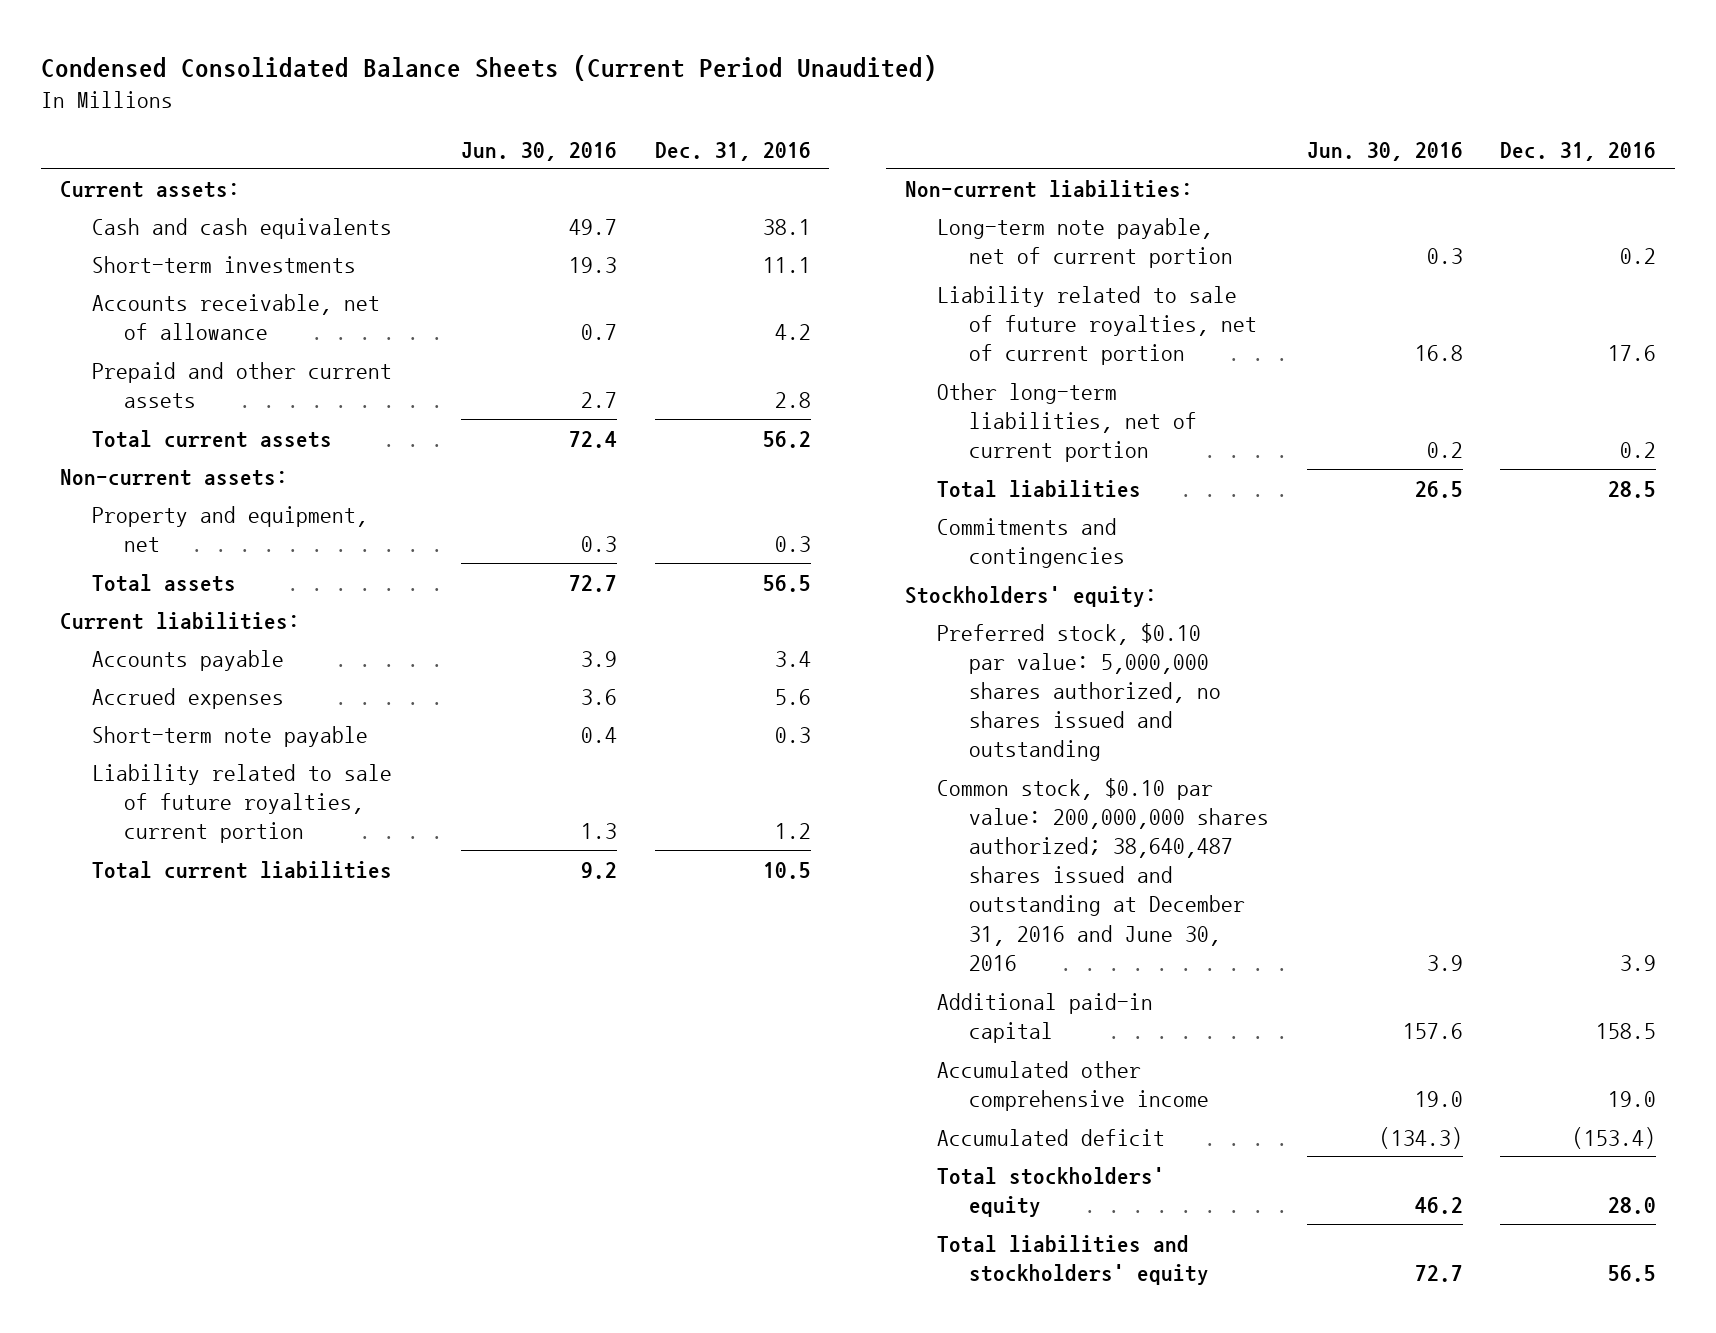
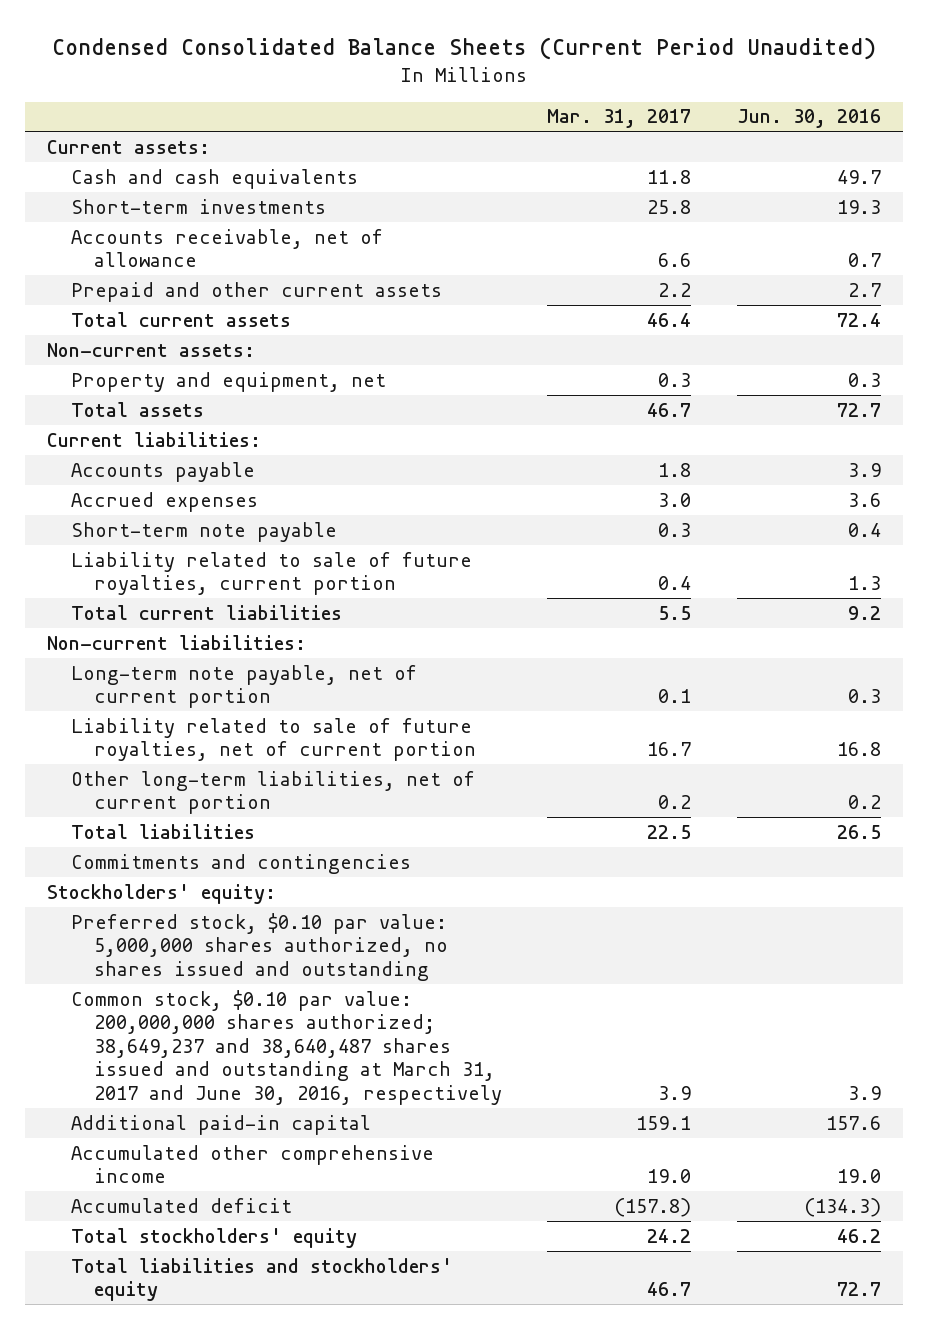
[654,141,811,161] Dec. 31, 2016 -> none
none -> [547,109,692,129] Mar. 31, 2017
[937,777,1270,971] Common stock, $0.10 par value: 200,000,000 shares authorized; 38,640,487 shares issued and outstanding at December 31, 2016 and June 30, 2016 -> [70,989,502,1105] Common stock, $0.10 par value: 200,000,000 shares authorized; 38,649,237 and 38,640,487 shares issued and outstanding at March 31, 2017 and June 30, 2016, respectively

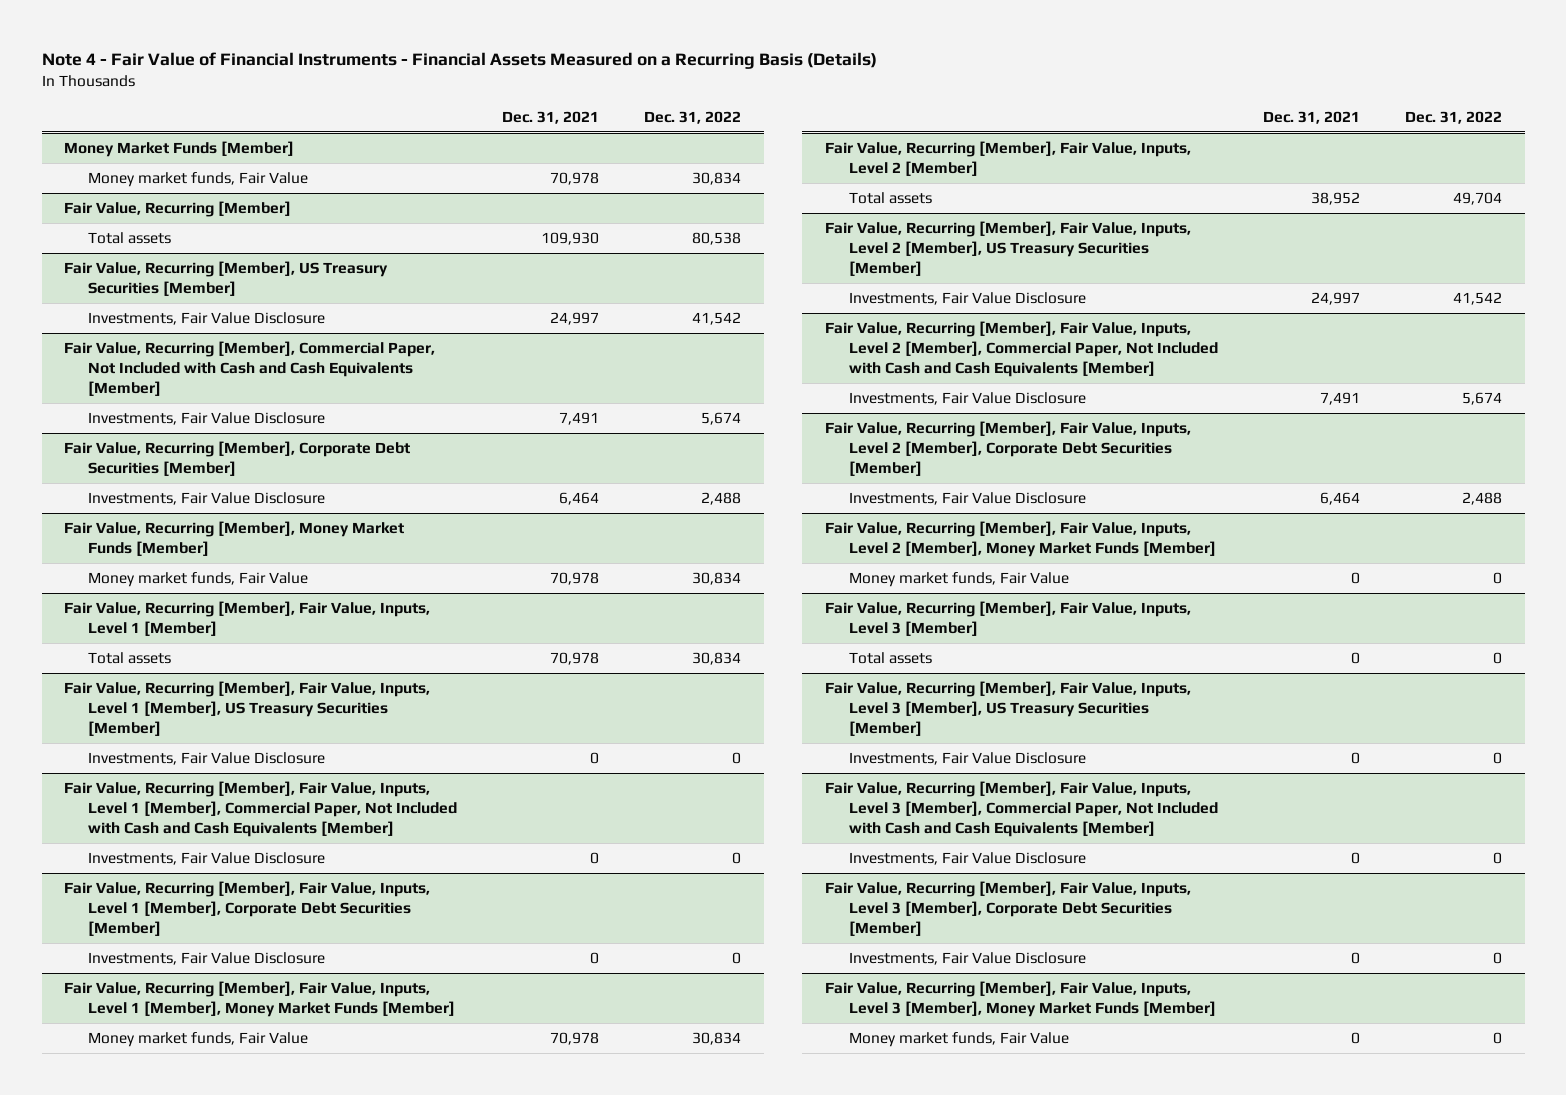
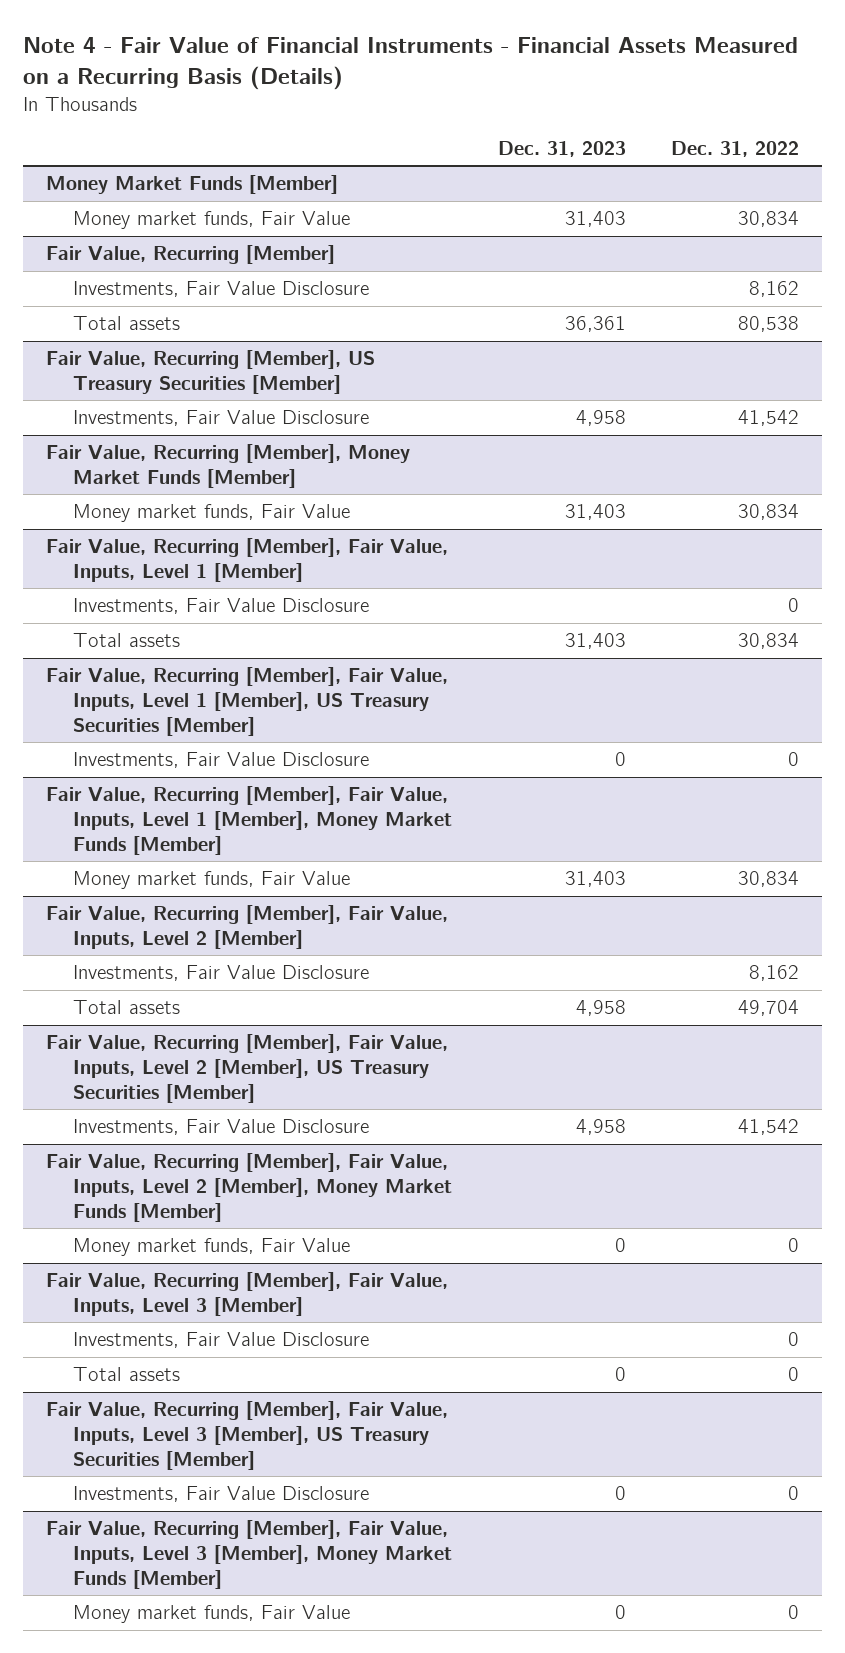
[502,110,600,124] Dec. 31, 2021 -> none
none -> [497,140,626,157] Dec. 31, 2023
none -> [72,281,369,298] Investments, Fair Value Disclosure
[64,341,436,396] Fair Value, Recurring [Member], Commercial Paper, Not Included with Cash and Cash Equivalents [Member] -> none
[88,412,326,426] Investments, Fair Value Disclosure -> none
[64,441,411,476] Fair Value, Recurring [Member], Corporate Debt Securities [Member] -> none
[88,492,326,506] Investments, Fair Value Disclosure -> none
none -> [72,598,369,615] Investments, Fair Value Disclosure
[64,781,458,837] Fair Value, Recurring [Member], Fair Value, Inputs, Level 1 [Member], Commercial Paper, Not Included with Cash and Cash Equivalents [Member] -> none
[88,852,326,866] Investments, Fair Value Disclosure -> none
[64,881,431,936] Fair Value, Recurring [Member], Fair Value, Inputs, Level 1 [Member], Corporate Debt Securities [Member] -> none
[88,952,326,966] Investments, Fair Value Disclosure -> none
none -> [72,965,369,982] Investments, Fair Value Disclosure
[824,321,1219,377] Fair Value, Recurring [Member], Fair Value, Inputs, Level 2 [Member], Commercial Paper, Not Included with Cash and Cash Equivalents [Member] -> none
[849,392,1087,406] Investments, Fair Value Disclosure -> none
[824,421,1191,476] Fair Value, Recurring [Member], Fair Value, Inputs, Level 2 [Member], Corporate Debt Securities [Member] -> none
[849,492,1087,506] Investments, Fair Value Disclosure -> none
none -> [72,1332,369,1349] Investments, Fair Value Disclosure
[824,781,1219,837] Fair Value, Recurring [Member], Fair Value, Inputs, Level 3 [Member], Commercial Paper, Not Included with Cash and Cash Equivalents [Member] -> none
[849,852,1087,866] Investments, Fair Value Disclosure -> none
[824,881,1191,936] Fair Value, Recurring [Member], Fair Value, Inputs, Level 3 [Member], Corporate Debt Securities [Member] -> none
[849,952,1087,966] Investments, Fair Value Disclosure -> none

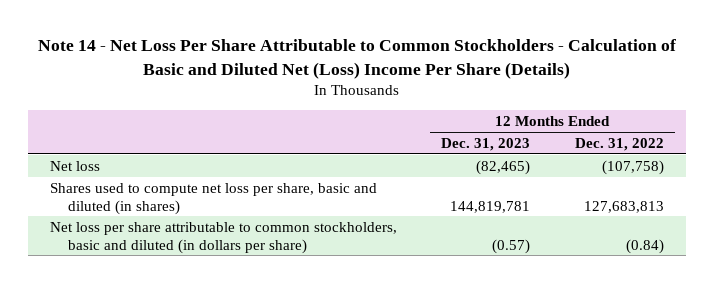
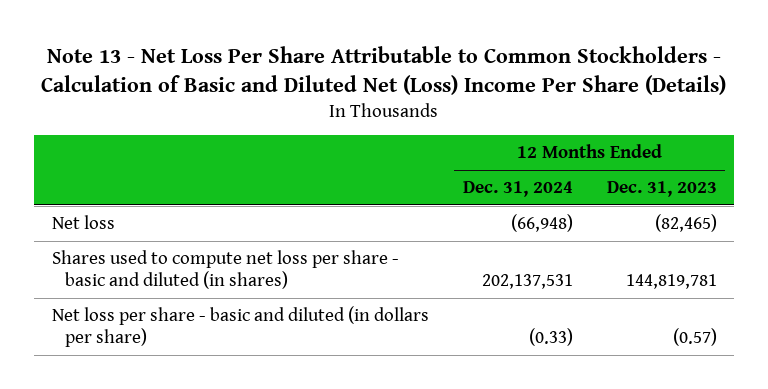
[37,39,676,79] Note 14 - Net Loss Per Share Attributable to Common Stockholders - Calculation of Basic and Diluted Net (Loss) Income Per Share (Details) -> [41,46,727,95] Note 13 - Net Loss Per Share Attributable to Common Stockholders - Calculation of Basic and Diluted Net (Loss) Income Per Share (Details)
[574,137,664,151] Dec. 31, 2022 -> none
none -> [462,181,573,198] Dec. 31, 2024
[49,182,377,215] Shares used to compute net loss per share, basic and diluted (in shares) -> [51,250,399,290] Shares used to compute net loss per share - basic and diluted (in shares)
[49,221,397,254] Net loss per share attributable to common stockholders, basic and diluted (in dollars per share) -> [51,306,429,348] Net loss per share - basic and diluted (in dollars per share)

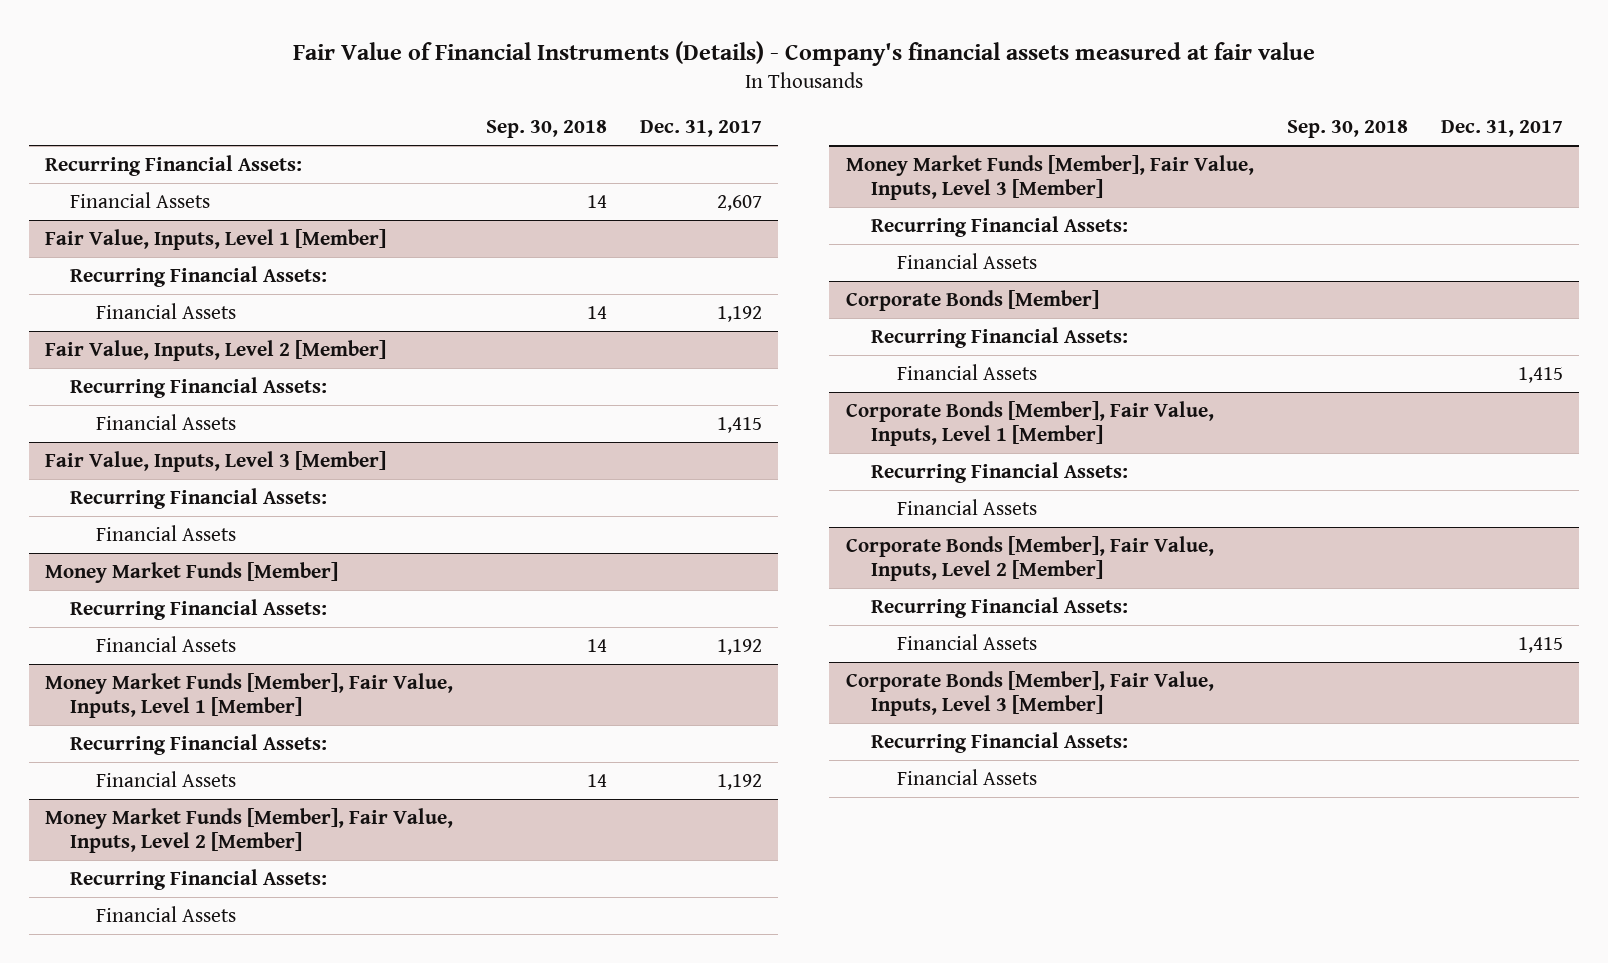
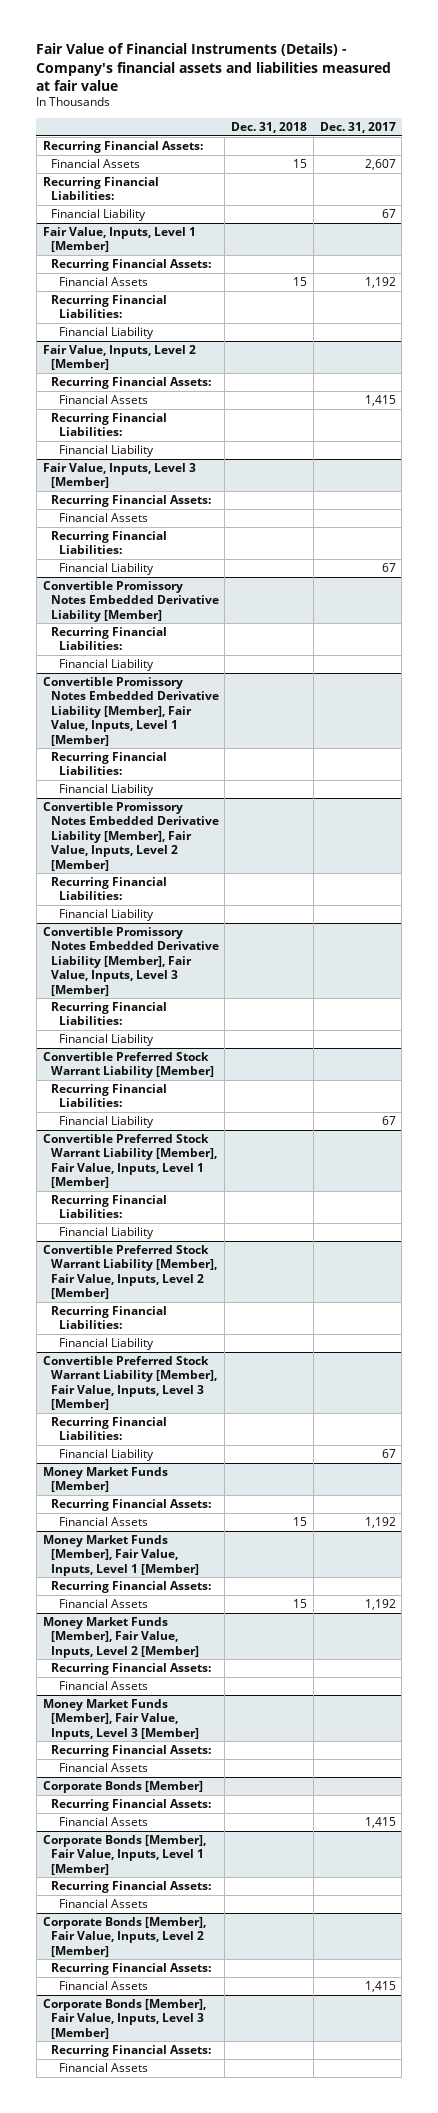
[292,41,1315,67] Fair Value of Financial Instruments (Details) - Company's financial assets measured at fair value -> [36,43,392,91] Fair Value of Financial Instruments (Details) - Company's financial assets and liabilities measured at fair value
[485,120,607,139] Sep. 30, 2018 -> none
none -> [231,121,308,133] Dec. 31, 2018
none -> [42,176,159,201] Recurring Financial Liabilities:
none -> [50,208,146,221] Financial Liability
none -> [50,294,167,319] Recurring Financial Liabilities:
none -> [58,326,154,339] Financial Liability
none -> [50,412,167,437] Recurring Financial Liabilities:
none -> [58,444,154,457] Financial Liability
none -> [50,530,167,555] Recurring Financial Liabilities:
none -> [58,562,154,575] Financial Liability
none -> [42,580,219,622] Convertible Promissory Notes Embedded Derivative Liability [Member]
none -> [50,626,167,651] Recurring Financial Liabilities:
none -> [58,658,154,671] Financial Liability
none -> [42,676,219,746] Convertible Promissory Notes Embedded Derivative Liability [Member], Fair Value, Inputs, Level 1 [Member]
none -> [50,751,167,776] Recurring Financial Liabilities:
none -> [58,783,154,796] Financial Liability
none -> [42,801,219,871] Convertible Promissory Notes Embedded Derivative Liability [Member], Fair Value, Inputs, Level 2 [Member]
none -> [50,876,167,901] Recurring Financial Liabilities:
none -> [58,908,154,921] Financial Liability
none -> [42,926,219,996] Convertible Promissory Notes Embedded Derivative Liability [Member], Fair Value, Inputs, Level 3 [Member]
none -> [50,1001,167,1026] Recurring Financial Liabilities:
none -> [58,1033,154,1046] Financial Liability
none -> [42,1051,214,1079] Convertible Preferred Stock Warrant Liability [Member]
none -> [50,1083,167,1108] Recurring Financial Liabilities:
none -> [58,1115,154,1128] Financial Liability
none -> [42,1133,217,1189] Convertible Preferred Stock Warrant Liability [Member], Fair Value, Inputs, Level 1 [Member]
none -> [50,1194,167,1219] Recurring Financial Liabilities:
none -> [58,1226,154,1239] Financial Liability
none -> [42,1244,217,1300] Convertible Preferred Stock Warrant Liability [Member], Fair Value, Inputs, Level 2 [Member]
none -> [50,1305,167,1330] Recurring Financial Liabilities:
none -> [58,1337,154,1350] Financial Liability
none -> [42,1355,217,1411] Convertible Preferred Stock Warrant Liability [Member], Fair Value, Inputs, Level 3 [Member]
none -> [50,1416,167,1441] Recurring Financial Liabilities:
none -> [58,1448,154,1461] Financial Liability

